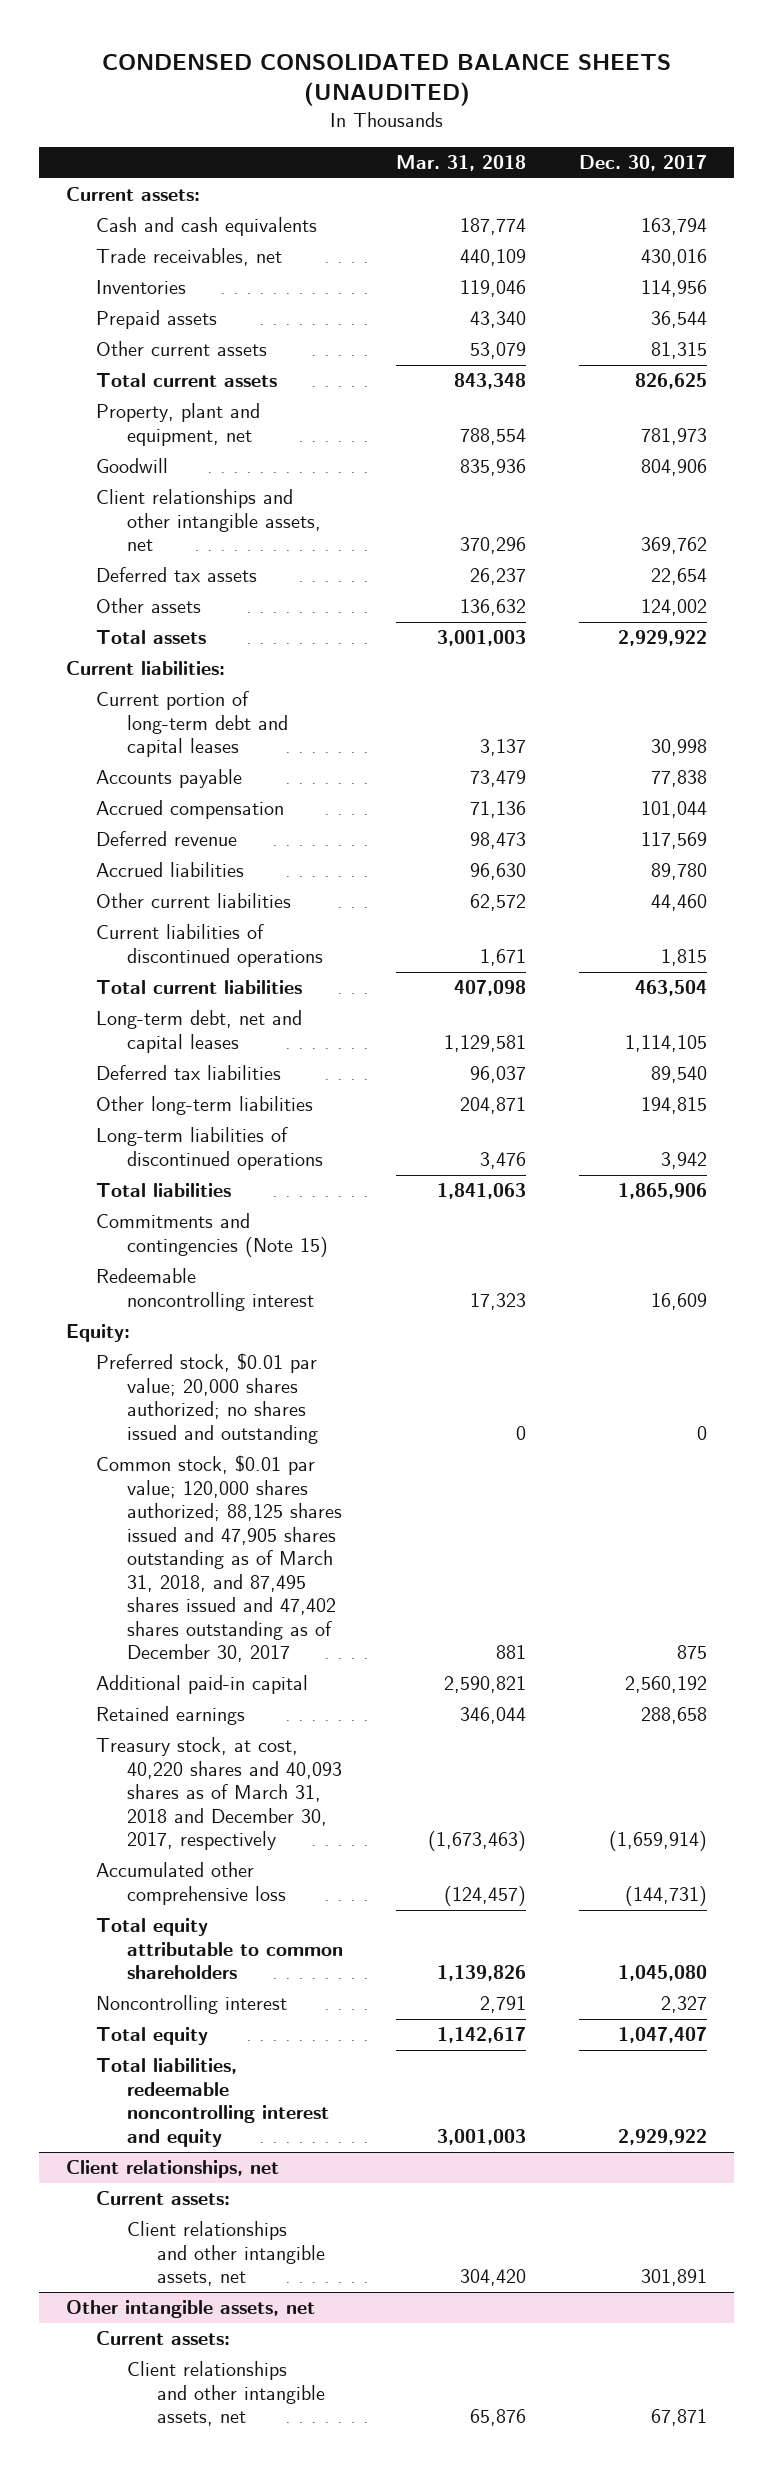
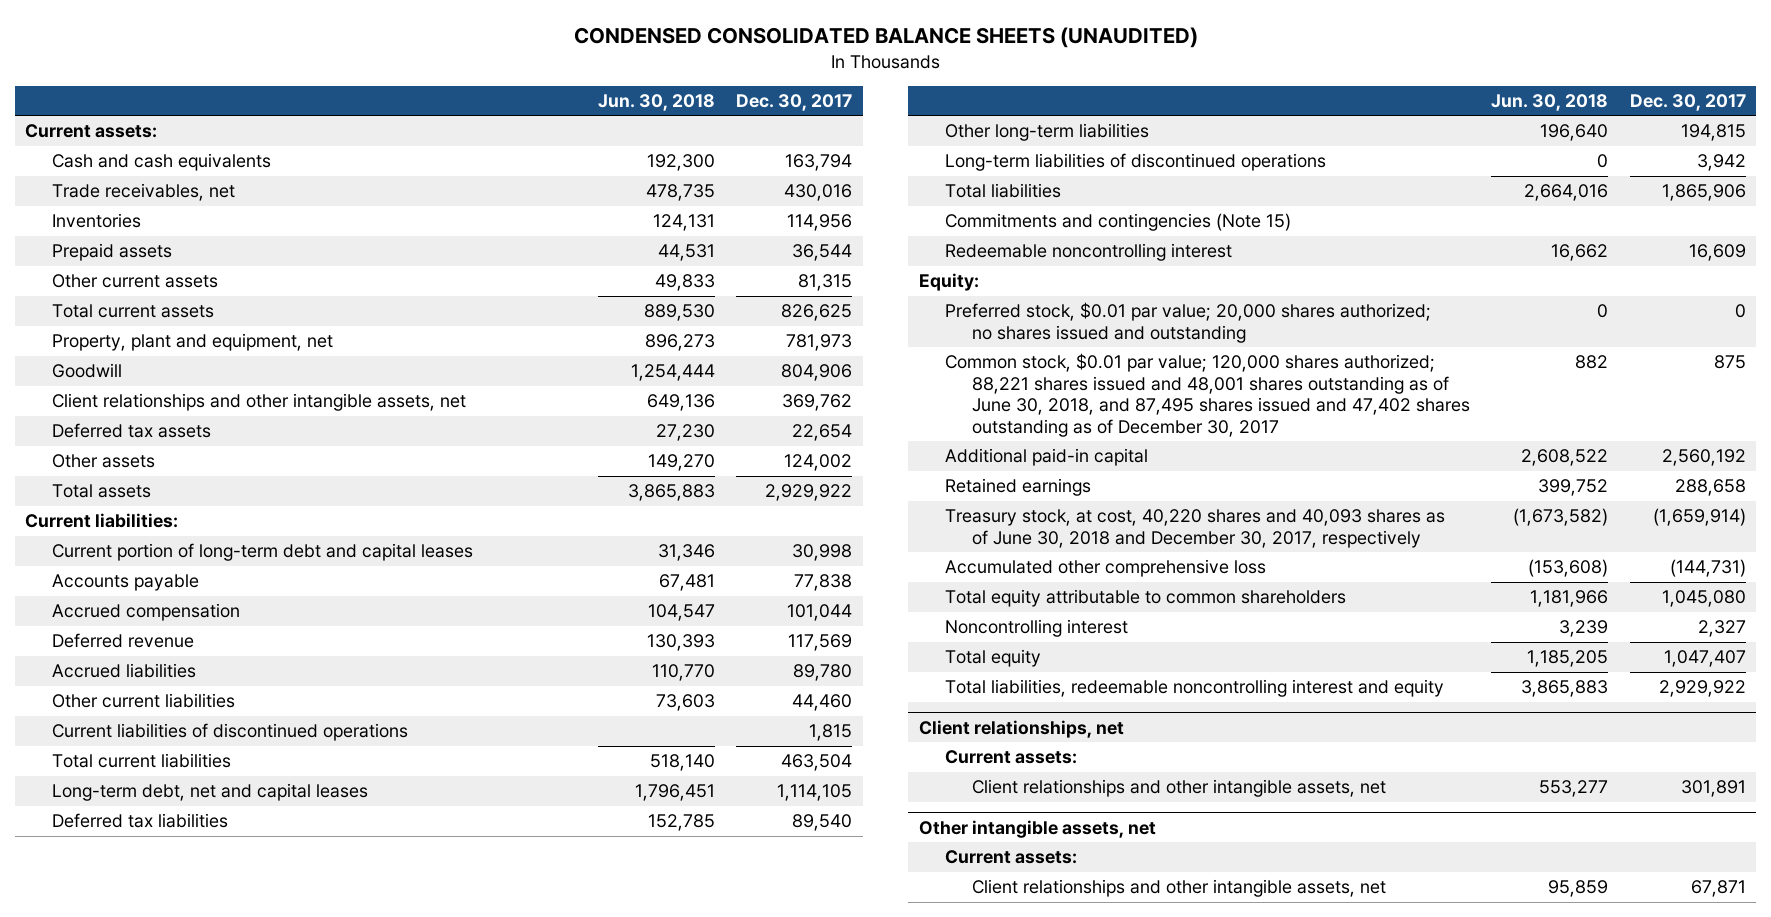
[395,154,526,171] Mar. 31, 2018 -> none
none -> [597,94,715,112] Jun. 30, 2018
[96,1455,342,1663] Common stock, $0.01 par value; 120,000 shares authorized; 88,125 shares issued and 47,905 shares outstanding as of March 31, 2018, and 87,495 shares issued and 47,402 shares outstanding as of December 30, 2017 -> [945,353,1470,437] Common stock, $0.01 par value; 120,000 shares authorized; 88,221 shares issued and 48,001 shares outstanding as of June 30, 2018, and 87,495 shares issued and 47,402 shares outstanding as of December 30, 2017
[96,1737,342,1851] Treasury stock, at cost, 40,220 shares and 40,093 shares as of March 31, 2018 and December 30, 2017, respectively -> [945,509,1446,548] Treasury stock, at cost, 40,220 shares and 40,093 shares as of June 30, 2018 and December 30, 2017, respectively

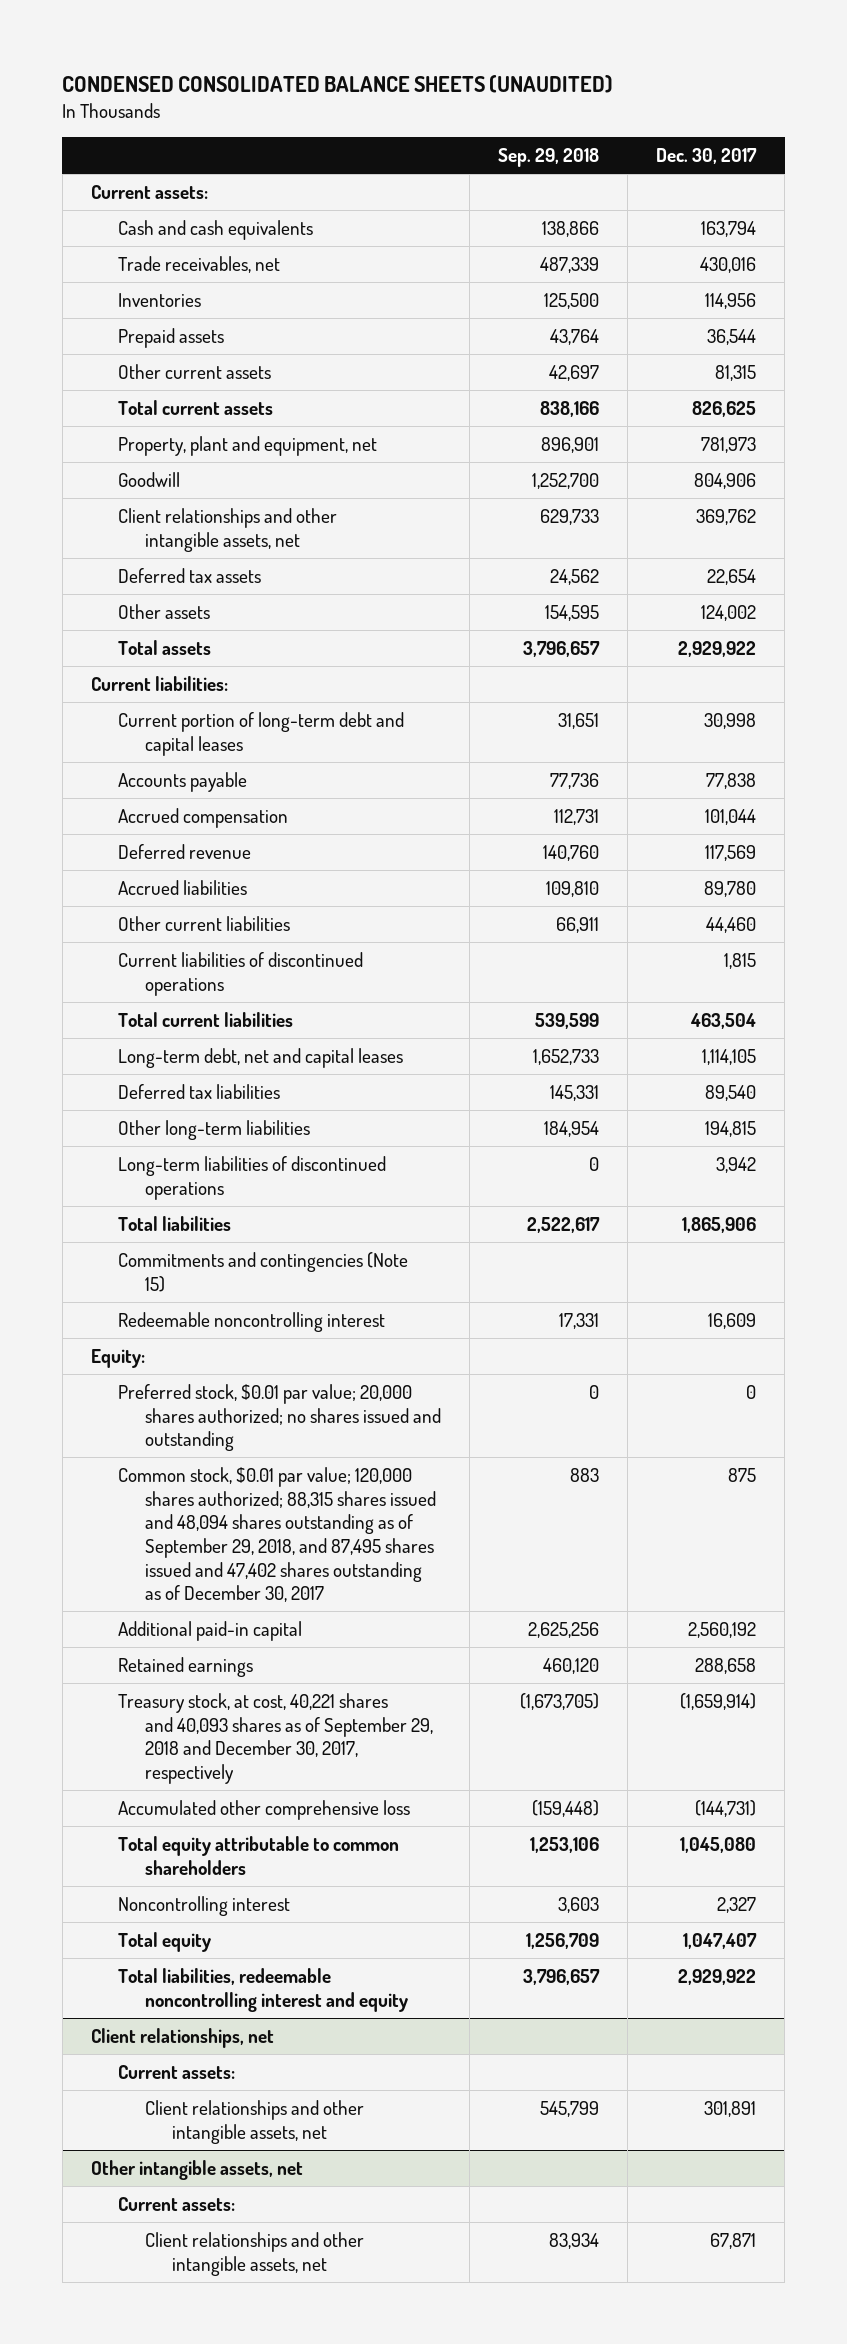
[597,94,715,112] Jun. 30, 2018 -> none
none -> [498,148,600,168] Sep. 29, 2018
[945,353,1470,437] Common stock, $0.01 par value; 120,000 shares authorized; 88,221 shares issued and 48,001 shares outstanding as of June 30, 2018, and 87,495 shares issued and 47,402 shares outstanding as of December 30, 2017 -> [117,1466,437,1603] Common stock, $0.01 par value; 120,000 shares authorized; 88,315 shares issued and 48,094 shares outstanding as of September 29, 2018, and 87,495 shares issued and 47,402 shares outstanding as of December 30, 2017
[945,509,1446,548] Treasury stock, at cost, 40,220 shares and 40,093 shares as of June 30, 2018 and December 30, 2017, respectively -> [117,1692,434,1784] Treasury stock, at cost, 40,221 shares and 40,093 shares as of September 29, 2018 and December 30, 2017, respectively

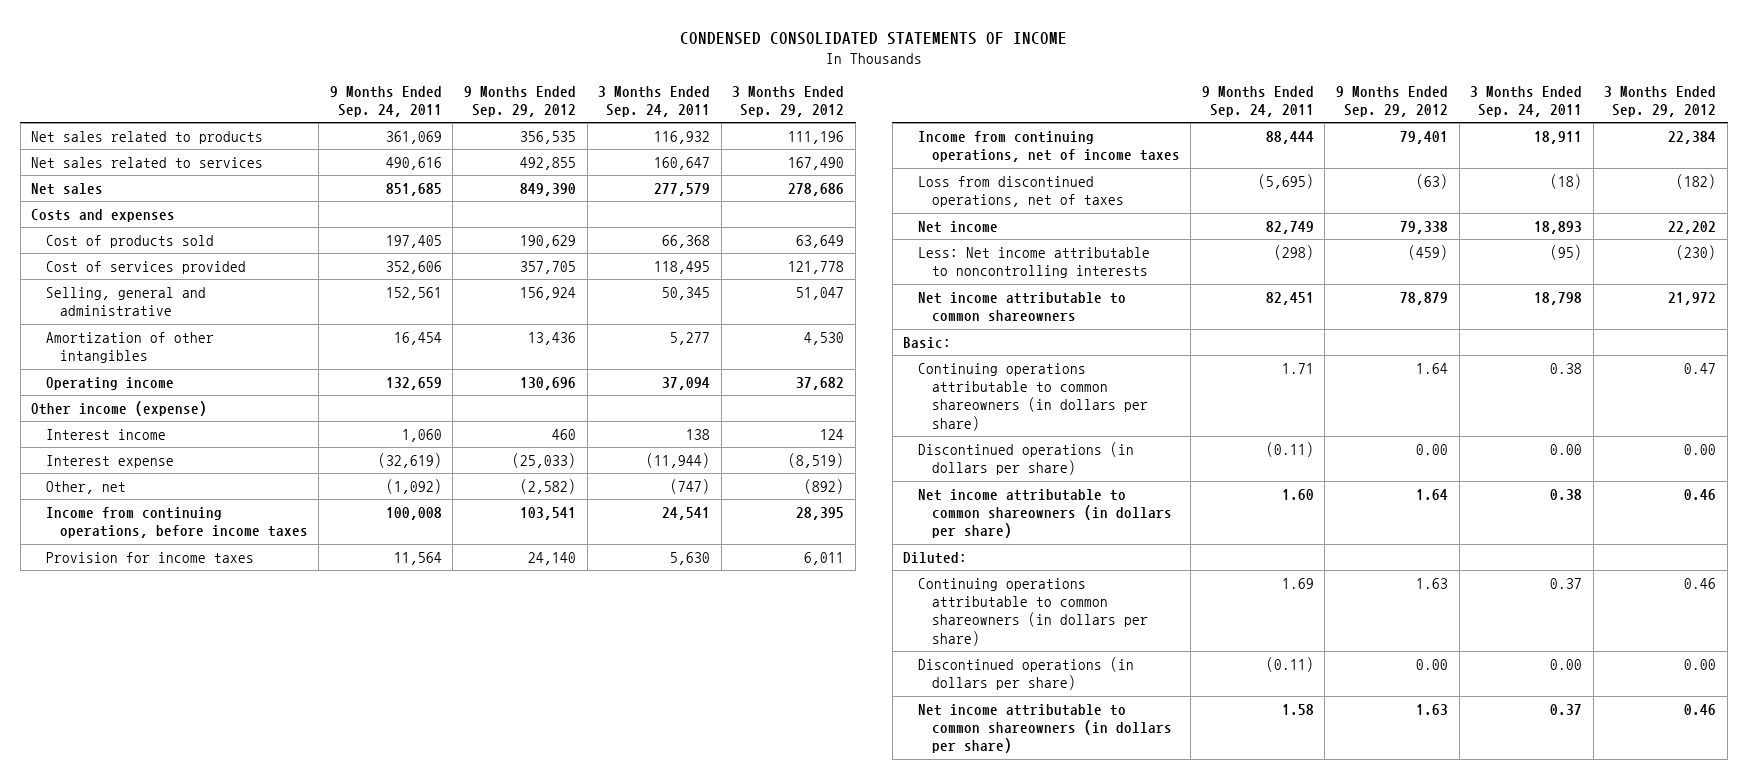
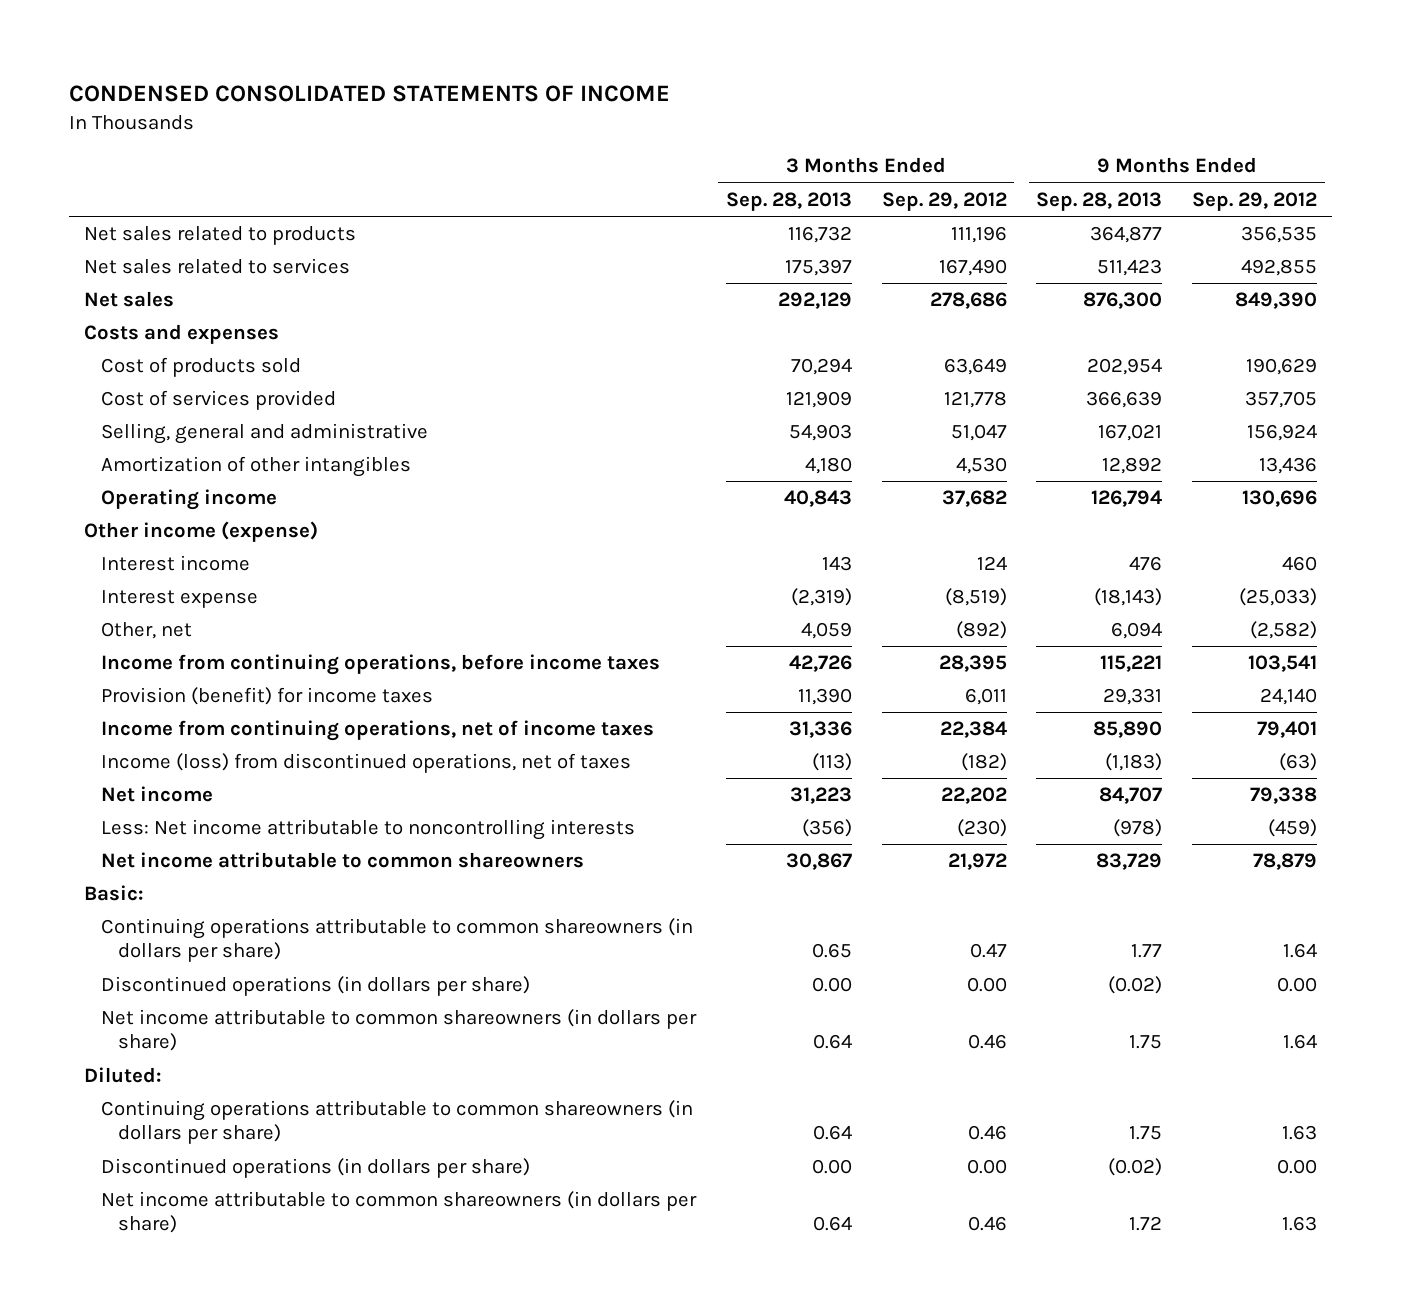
[329,85,442,117] 9 Months Ended Sep. 24, 2011 -> none
[598,85,711,117] 3 Months Ended Sep. 24, 2011 -> none
none -> [725,191,852,211] Sep. 28, 2013
none -> [1036,191,1163,211] Sep. 28, 2013
[45,551,254,563] Provision for income taxes -> [100,687,433,706] Provision (benefit) for income taxes
[917,175,1124,208] Loss from discontinued operations, net of taxes -> [100,753,631,774] Income (loss) from discontinued operations, net of taxes

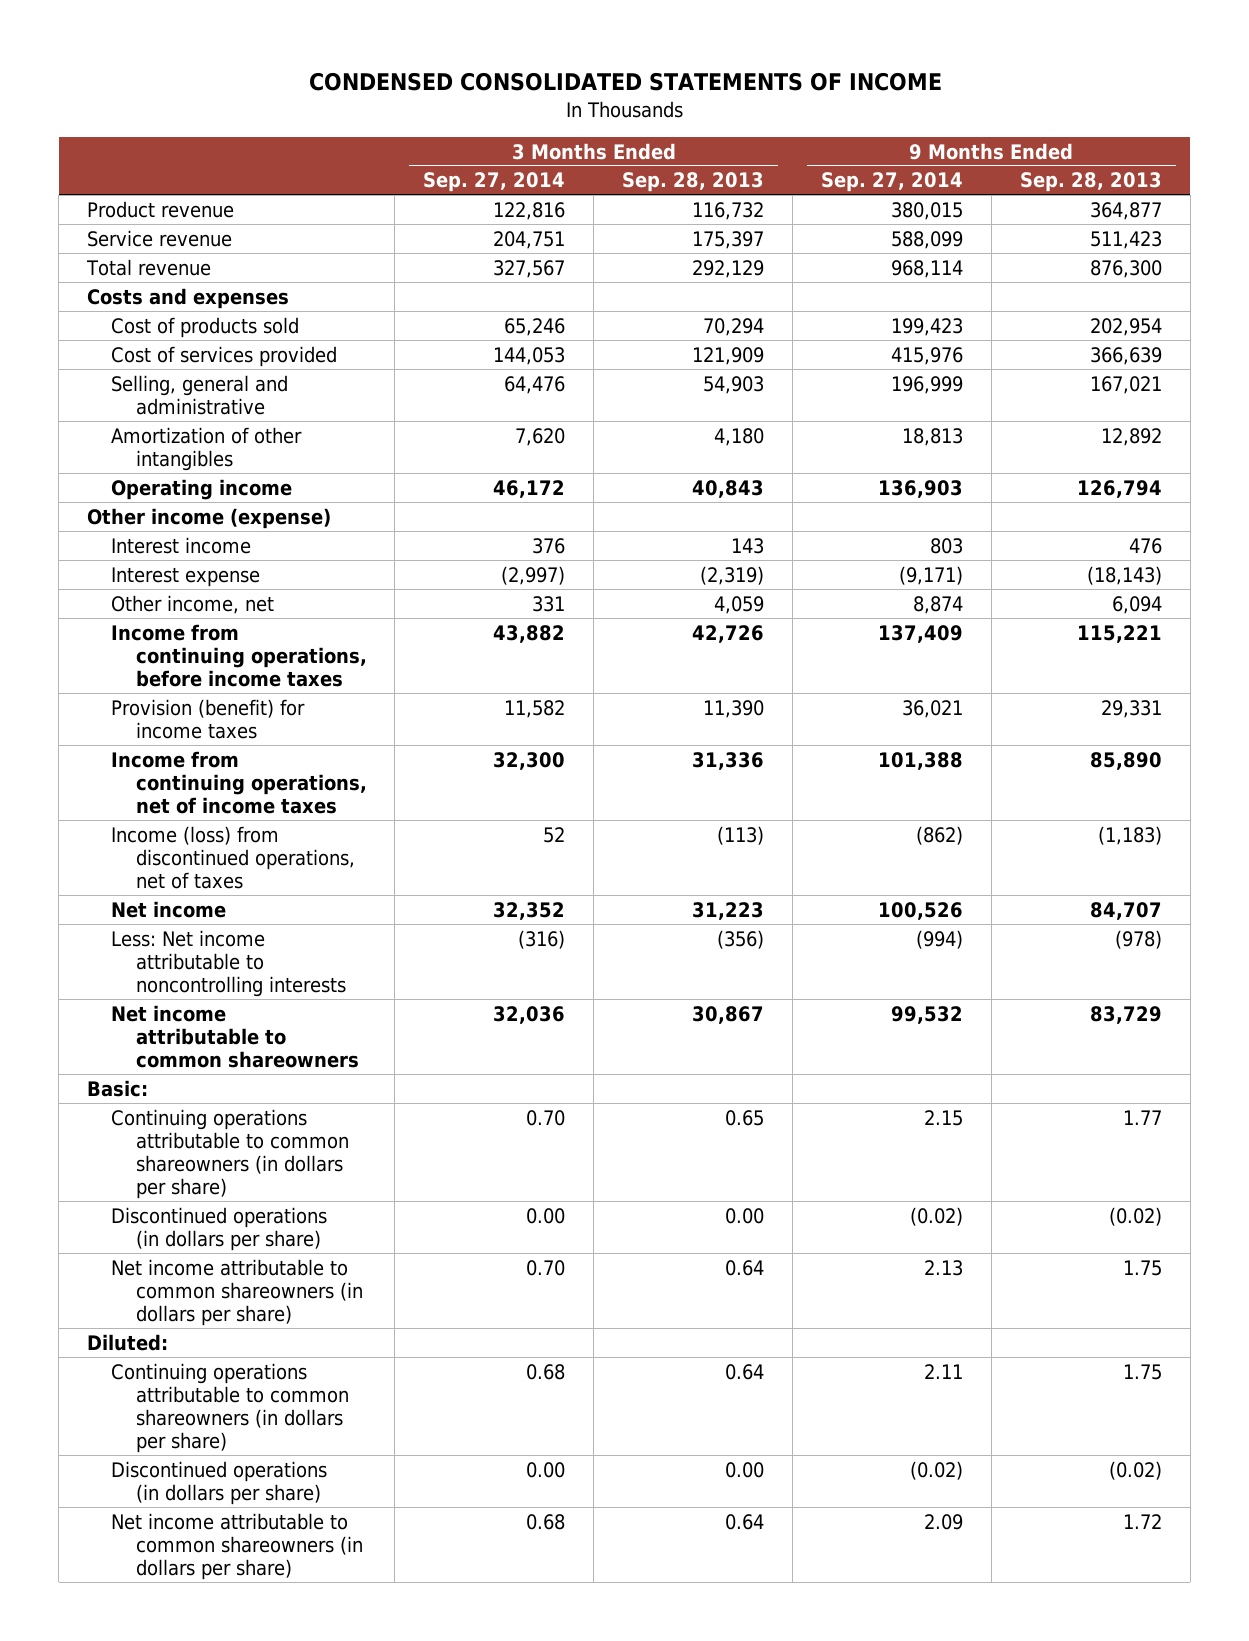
[881,191,1007,211] Sep. 29, 2012 -> none
[1192,191,1318,211] Sep. 29, 2012 -> none
none -> [423,172,566,193] Sep. 27, 2014
none -> [821,172,964,193] Sep. 27, 2014
[83,226,356,246] Net sales related to products -> [87,200,235,218] Product revenue
[83,258,350,275] Net sales related to services -> [87,229,233,247] Service revenue
[83,291,174,308] Net sales -> [86,258,212,276] Total revenue
[100,622,192,640] Other, net -> [111,594,275,614] Other income, net

